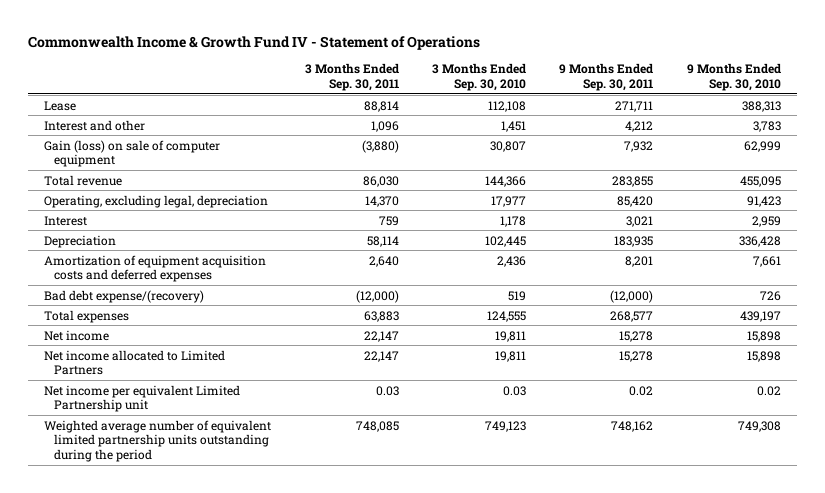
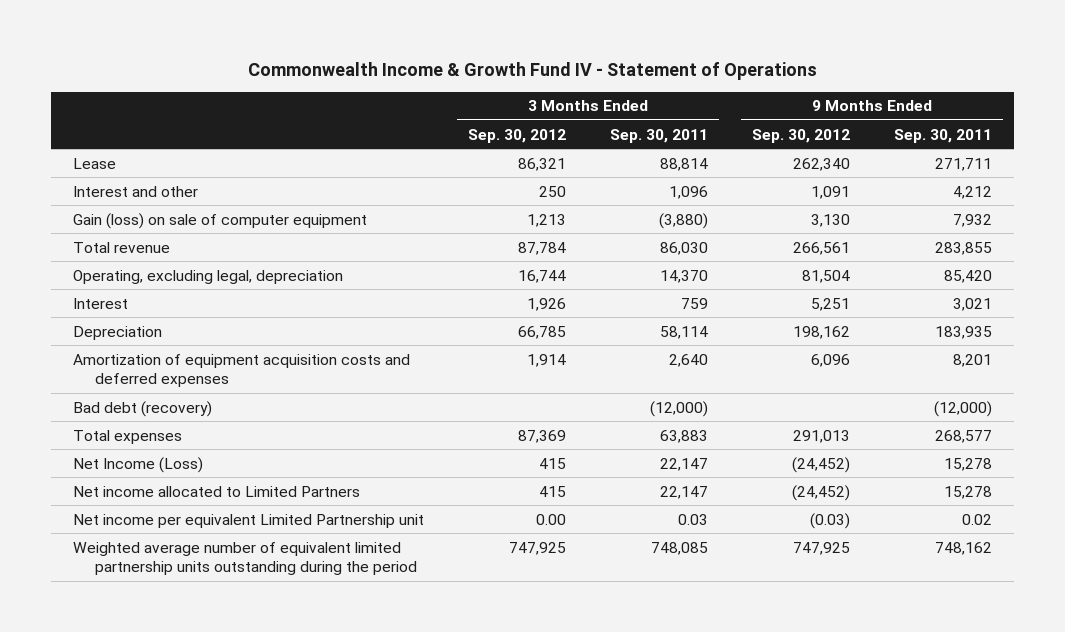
[431,63,526,91] 3 Months Ended Sep. 30, 2010 -> none
[686,63,781,91] 9 Months Ended Sep. 30, 2010 -> none
none -> [468,128,567,143] Sep. 30, 2012
none -> [751,128,850,143] Sep. 30, 2012
[44,289,205,303] Bad debt expense/(recovery) -> [73,400,213,417] Bad debt (recovery)
[44,329,110,341] Net income -> [73,456,204,473] Net Income (Loss)

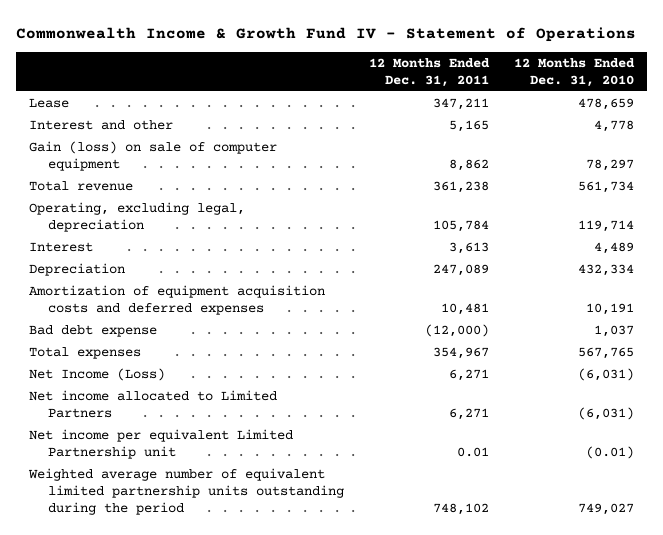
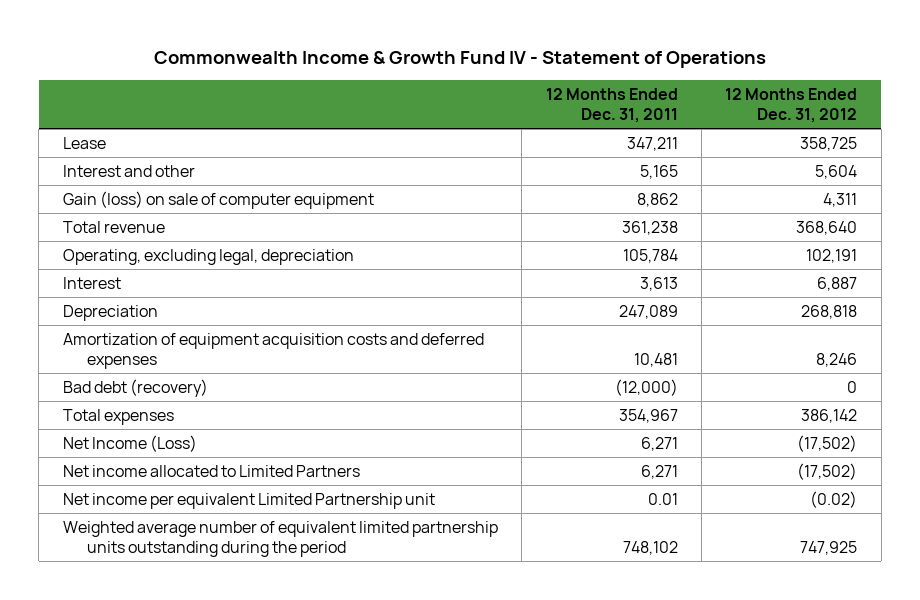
[514,58,636,87] 12 Months Ended Dec. 31, 2010 -> none
none -> [725,87,858,124] 12 Months Ended Dec. 31, 2012
[28,325,157,338] Bad debt expense -> [62,378,208,397] Bad debt (recovery)

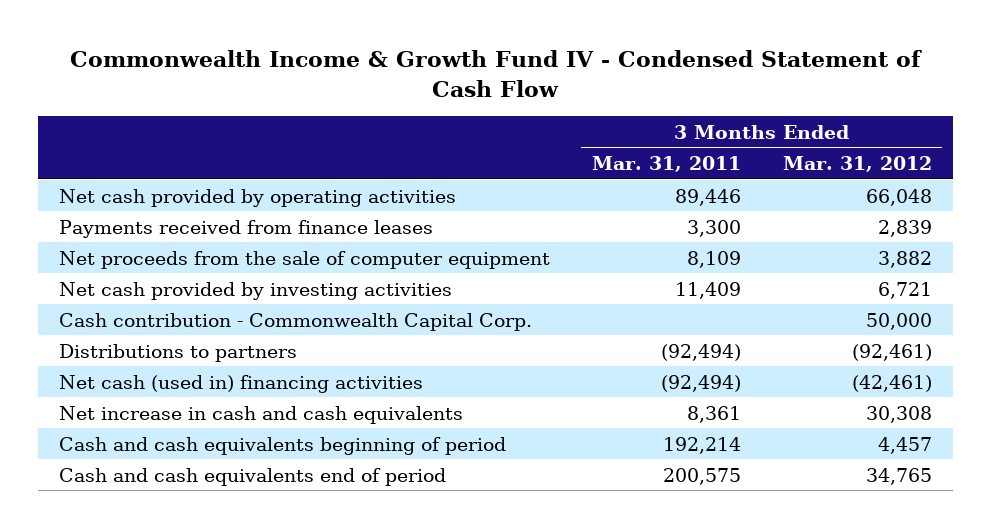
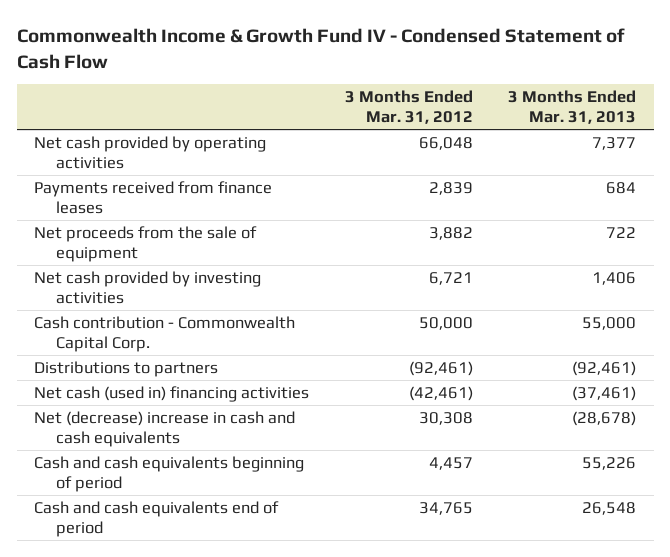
[591,155,741,172] Mar. 31, 2011 -> none
none -> [508,90,637,125] 3 Months Ended Mar. 31, 2013
[58,250,550,269] Net proceeds from the sale of computer equipment -> [34,225,258,262] Net proceeds from the sale of equipment
[58,405,463,424] Net increase in cash and cash equivalents -> [34,410,296,447] Net (decrease) increase in cash and cash equivalents

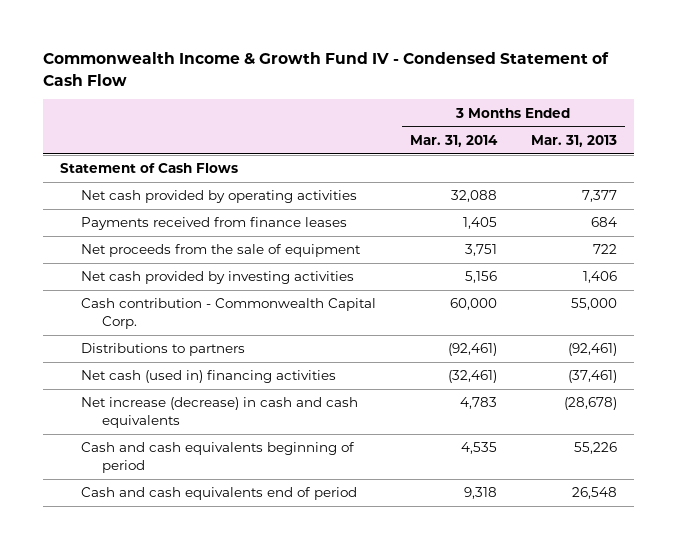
[344,90,473,125] 3 Months Ended Mar. 31, 2012 -> none
none -> [410,134,499,147] Mar. 31, 2014
none -> [60,163,239,174] Statement of Cash Flows
[34,410,296,447] Net (decrease) increase in cash and cash equivalents -> [81,397,359,428] Net increase (decrease) in cash and cash equivalents

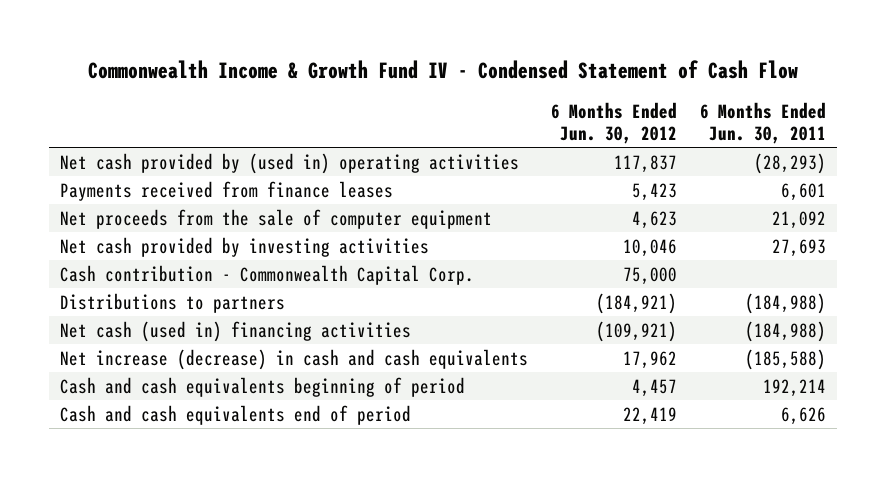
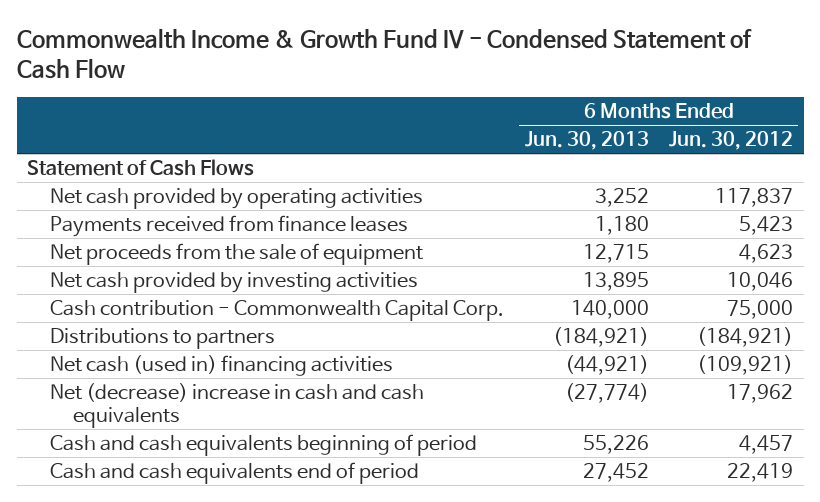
[699,101,826,144] 6 Months Ended Jun. 30, 2011 -> none
none -> [524,131,649,151] Jun. 30, 2013
none -> [26,159,254,177] Statement of Cash Flows
[60,152,520,174] Net cash provided by (used in) operating activities -> [50,188,424,210] Net cash provided by operating activities
[60,208,493,229] Net proceeds from the sale of computer equipment -> [50,243,424,266] Net proceeds from the sale of equipment
[60,348,529,370] Net increase (decrease) in cash and cash equivalents -> [50,383,425,429] Net (decrease) increase in cash and cash equivalents

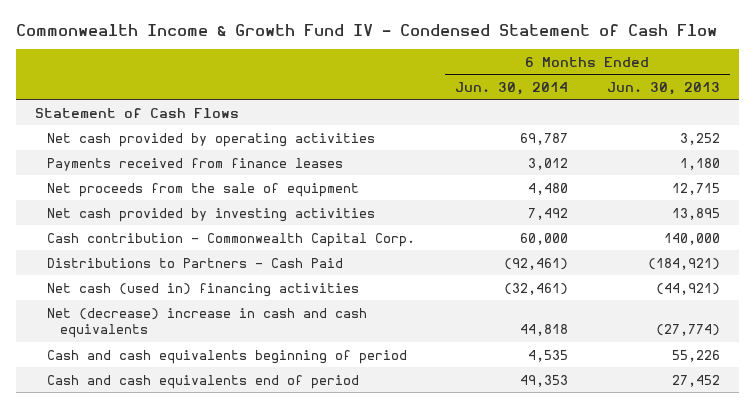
[669,131,794,151] Jun. 30, 2012 -> none
none -> [454,81,568,95] Jun. 30, 2014
[50,328,276,350] Distributions to partners -> [47,257,344,268] Distributions to Partners - Cash Paid

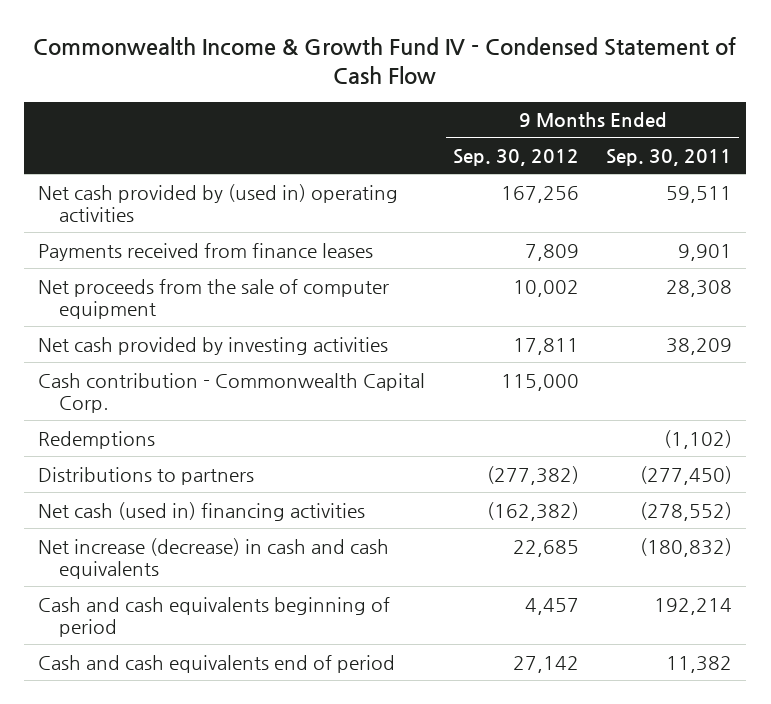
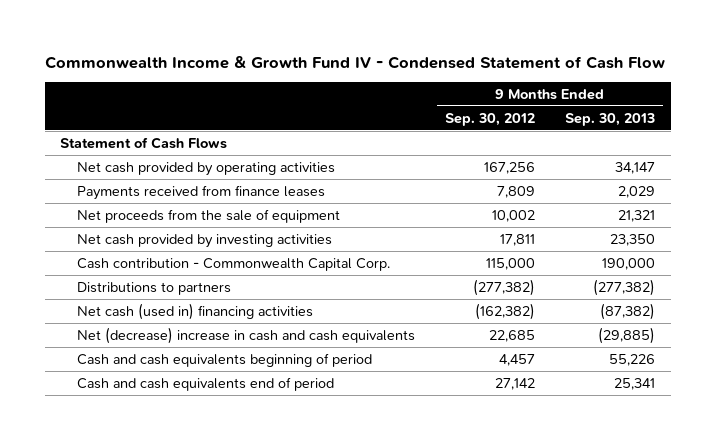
[606,148,733,166] Sep. 30, 2011 -> none
none -> [565,112,656,126] Sep. 30, 2013
none -> [60,136,228,149] Statement of Cash Flows
[38,183,399,223] Net cash provided by (used in) operating activities -> [76,161,335,176] Net cash provided by operating activities
[38,278,390,320] Net proceeds from the sale of computer equipment -> [76,208,340,223] Net proceeds from the sale of equipment
[38,430,156,449] Redemptions -> none
[38,537,390,580] Net increase (decrease) in cash and cash equivalents -> [76,326,415,344] Net (decrease) increase in cash and cash equivalents

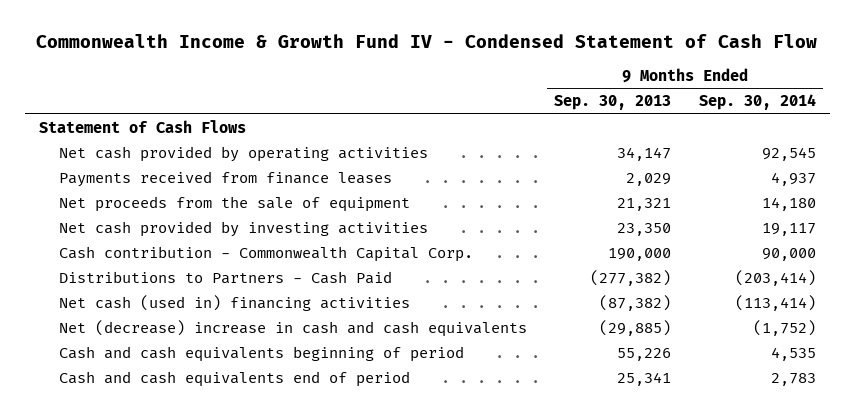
[445,112,536,126] Sep. 30, 2012 -> none
none -> [699,94,817,111] Sep. 30, 2014
[76,281,231,295] Distributions to partners -> [58,270,392,284] Distributions to Partners - Cash Paid

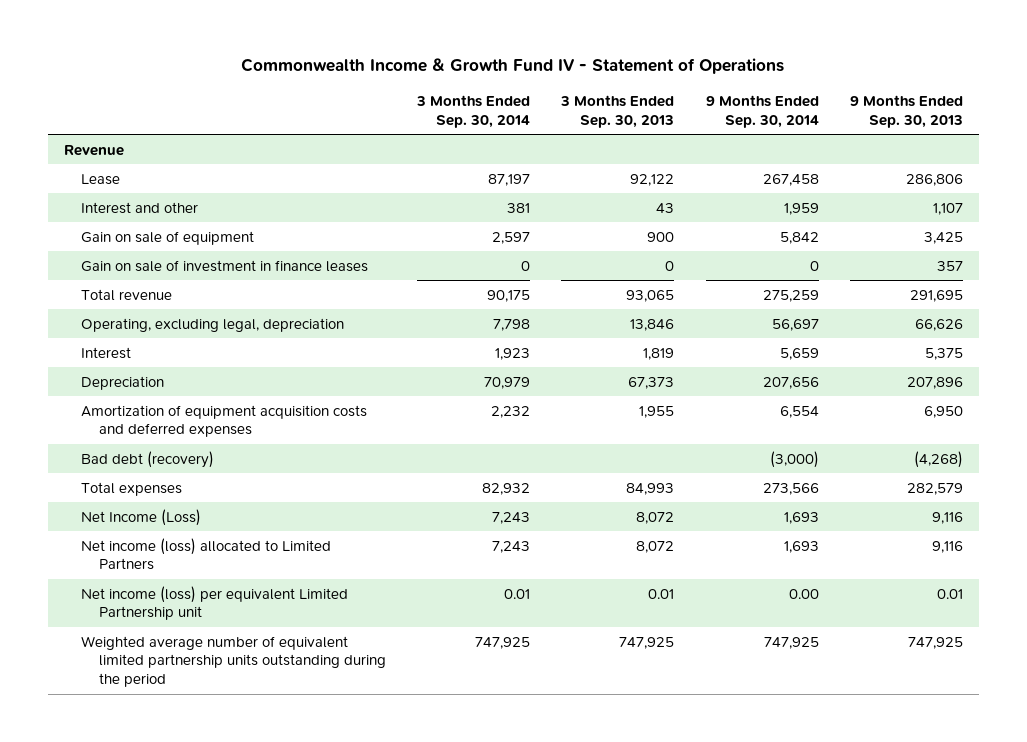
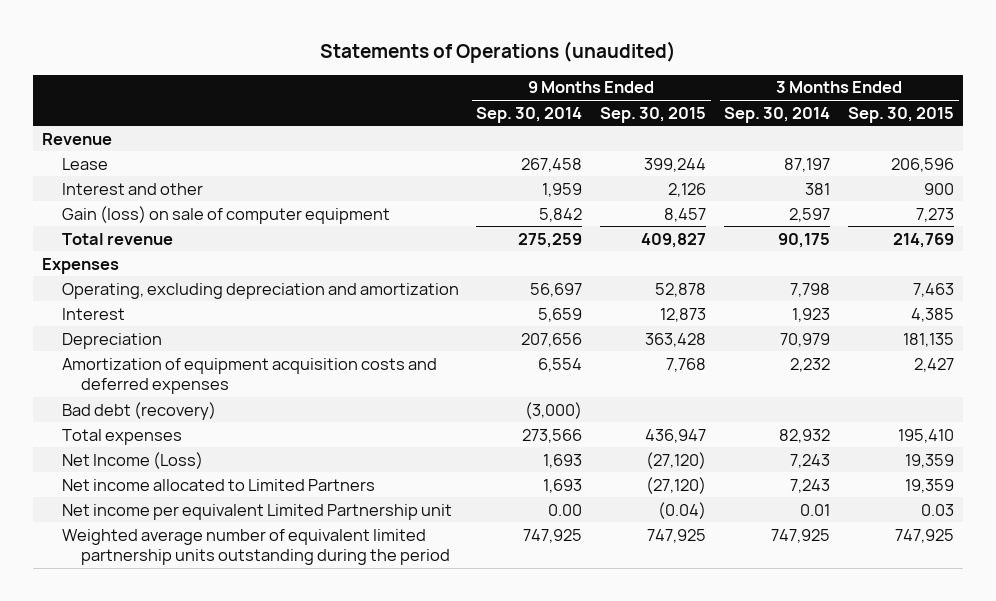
[241,58,785,75] Commonwealth Income & Growth Fund IV - Statement of Operations -> [319,41,676,64] Statements of Operations (unaudited)
[560,94,675,128] 3 Months Ended Sep. 30, 2013 -> none
[850,94,964,128] 9 Months Ended Sep. 30, 2013 -> none
none -> [600,106,707,123] Sep. 30, 2015
none -> [848,106,955,123] Sep. 30, 2015
[81,259,369,272] Gain on sale of investment in finance leases -> none
[81,230,255,245] Gain on sale of equipment -> [61,205,390,224] Gain (loss) on sale of computer equipment
none -> [41,257,119,274] Expenses
[81,317,345,332] Operating, excluding legal, depreciation -> [61,282,459,299] Operating, excluding depreciation and amortization
[81,537,332,571] Net income (loss) allocated to Limited Partners -> [61,478,375,491] Net income allocated to Limited Partners
[81,585,349,621] Net income (loss) per equivalent Limited Partnership unit -> [61,503,452,520] Net income per equivalent Limited Partnership unit

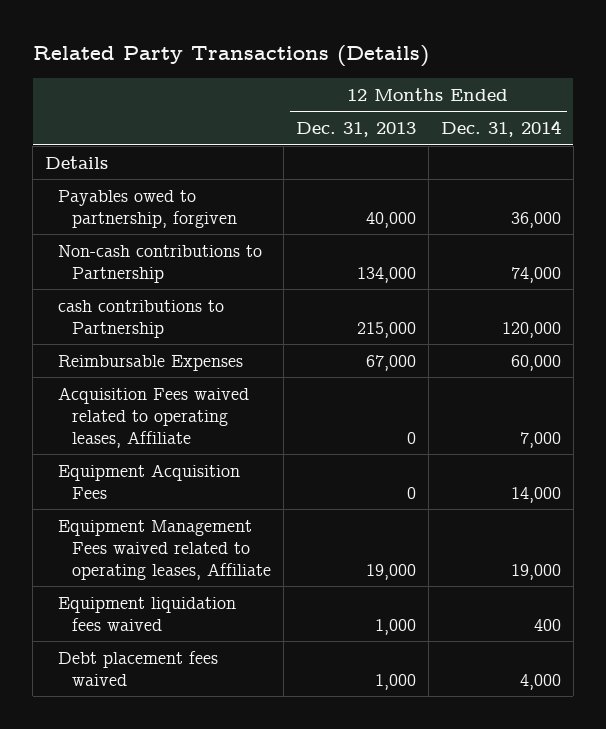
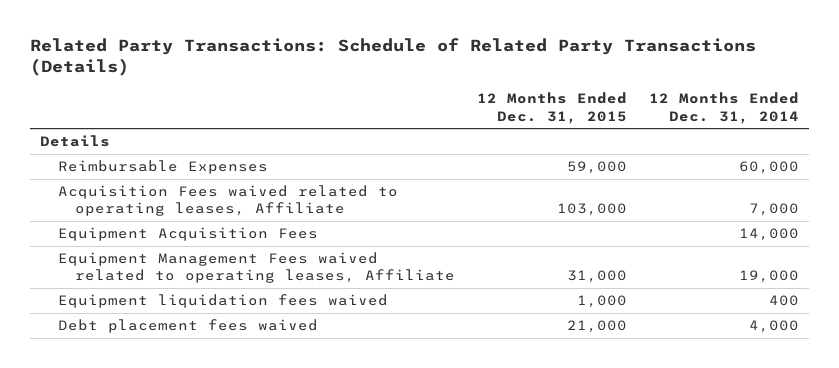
[32,45,429,68] Related Party Transactions (Details) -> [29,38,756,77] Related Party Transactions: Schedule of Related Party Transactions (Details)
[295,122,416,138] Dec. 31, 2013 -> none
none -> [476,92,627,124] 12 Months Ended Dec. 31, 2015
[58,189,237,228] Payables owed to partnership, forgiven -> none
[58,244,263,283] Non-cash contributions to Partnership -> none
[58,299,225,338] cash contributions to Partnership -> none

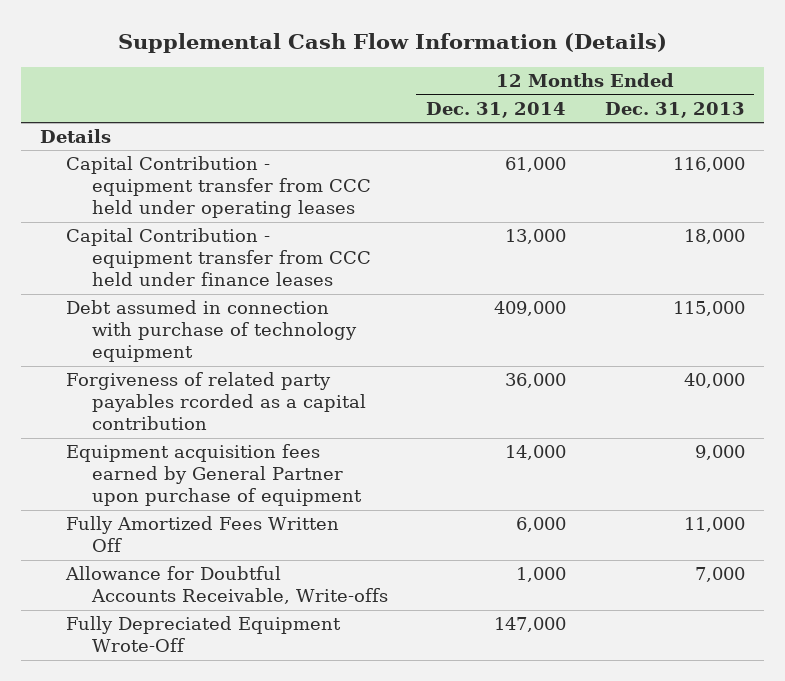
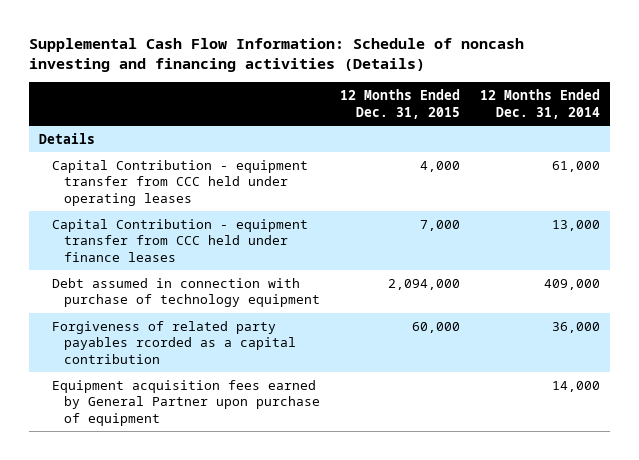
[117,33,667,54] Supplemental Cash Flow Information (Details) -> [28,38,524,73] Supplemental Cash Flow Information: Schedule of noncash investing and financing activities (Details)
[604,101,745,118] Dec. 31, 2013 -> none
none -> [340,88,461,119] 12 Months Ended Dec. 31, 2015
[65,516,339,553] Fully Amortized Fees Written Off -> none
[64,566,388,605] Allowance for Doubtful Accounts Receivable, Write-offs -> none
[65,616,341,653] Fully Depreciated Equipment Wrote-Off -> none

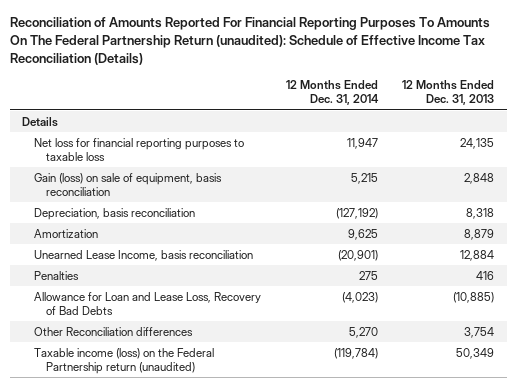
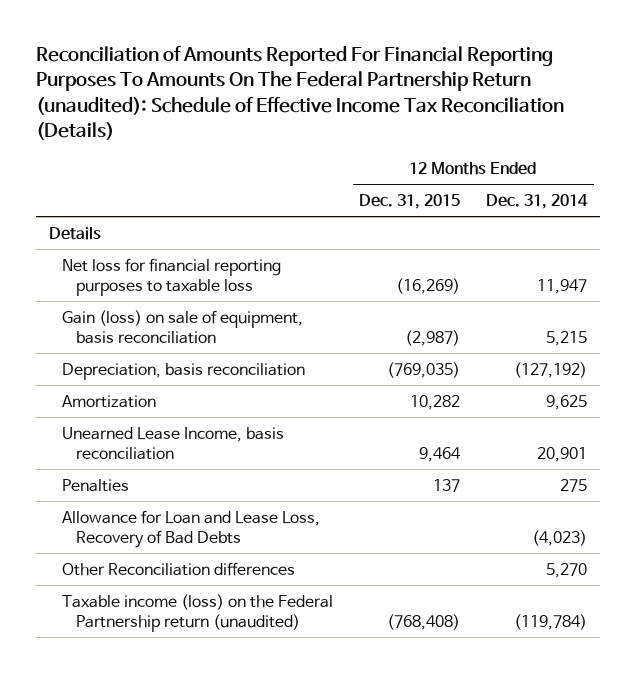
[402,79,495,105] 12 Months Ended Dec. 31, 2013 -> none
none -> [359,194,461,210] Dec. 31, 2015
[337,249,378,261] (20,901) -> [537,446,588,462] 20,901

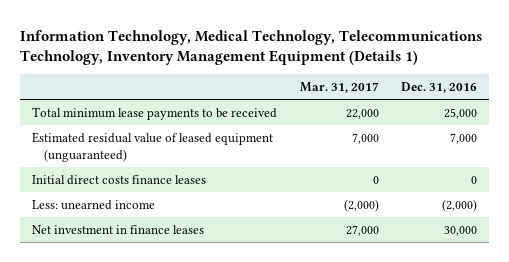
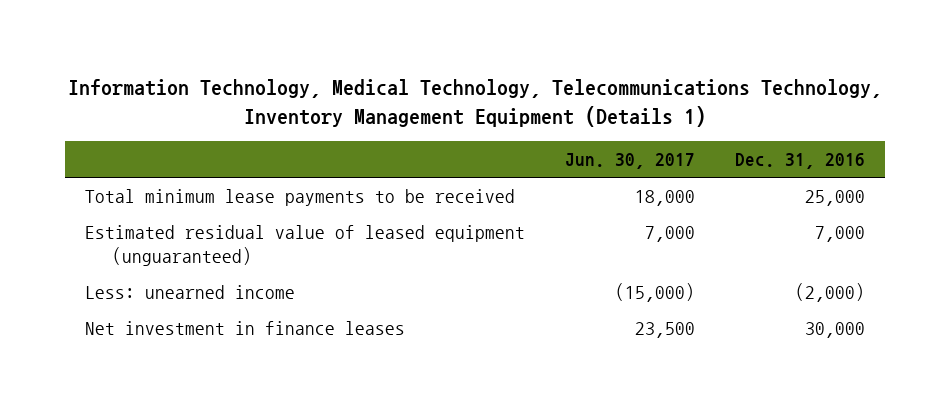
[299,81,379,93] Mar. 31, 2017 -> none
none -> [565,153,696,170] Jun. 30, 2017
[31,174,206,185] Initial direct costs finance leases -> none

